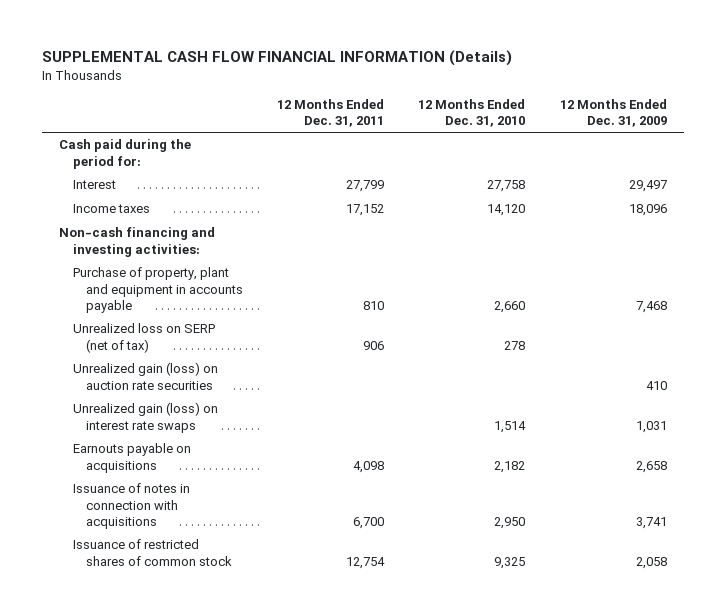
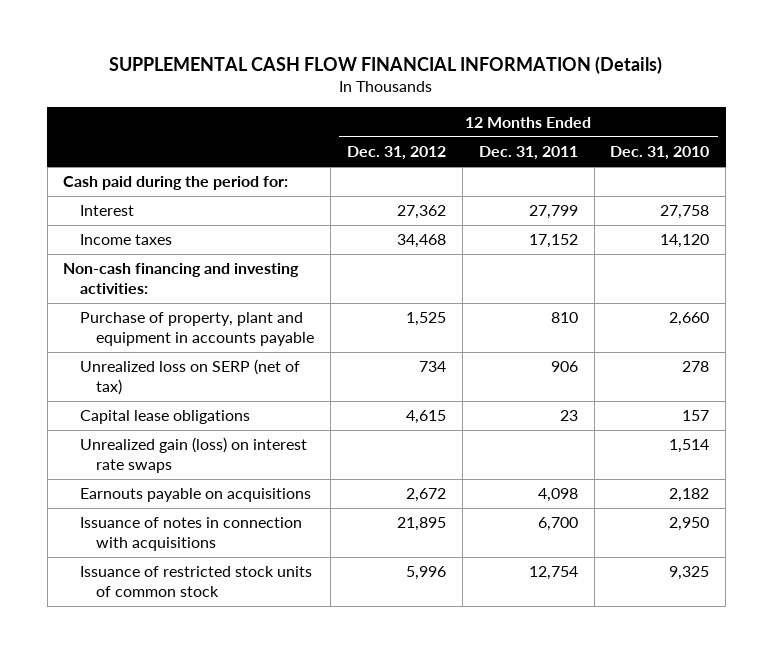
[559,98,667,128] 12 Months Ended Dec. 31, 2009 -> none
none -> [346,146,446,161] Dec. 31, 2012
[72,362,218,390] Unrealized gain (loss) on auction rate securities -> none
none -> [79,410,250,425] Capital lease obligations
[72,539,233,566] Issuance of restricted shares of common stock -> [79,566,312,597] Issuance of restricted stock units of common stock

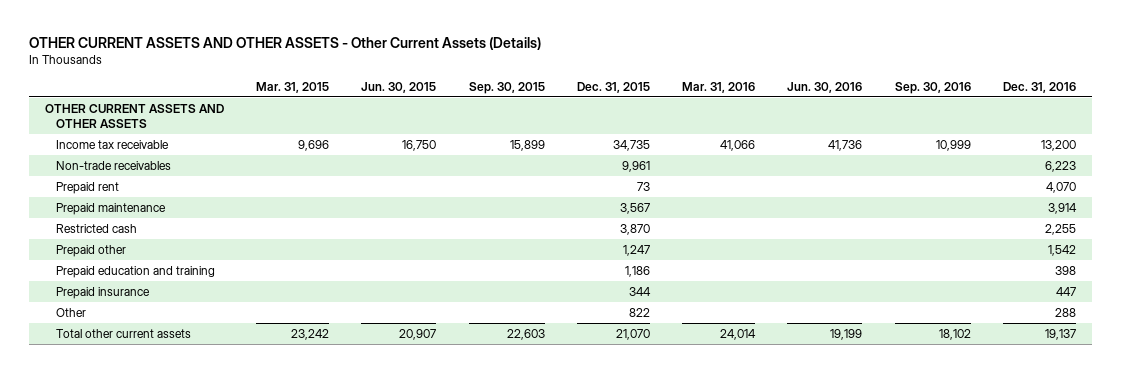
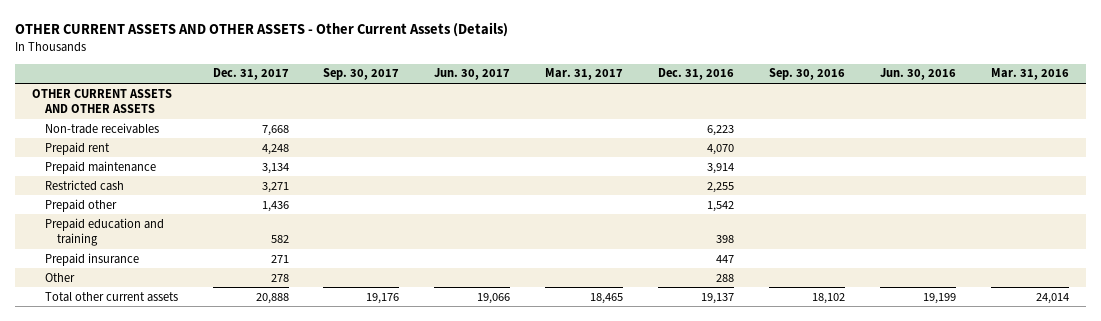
[256,81,330,93] Mar. 31, 2015 -> none
[361,81,437,93] Jun. 30, 2015 -> none
[468,81,545,94] Sep. 30, 2015 -> none
[576,81,650,93] Dec. 31, 2015 -> none
none -> [212,68,289,81] Dec. 31, 2017
none -> [323,68,400,81] Sep. 30, 2017
none -> [434,68,511,81] Jun. 30, 2017
none -> [545,68,624,81] Mar. 31, 2017
[55,139,169,149] Income tax receivable -> none

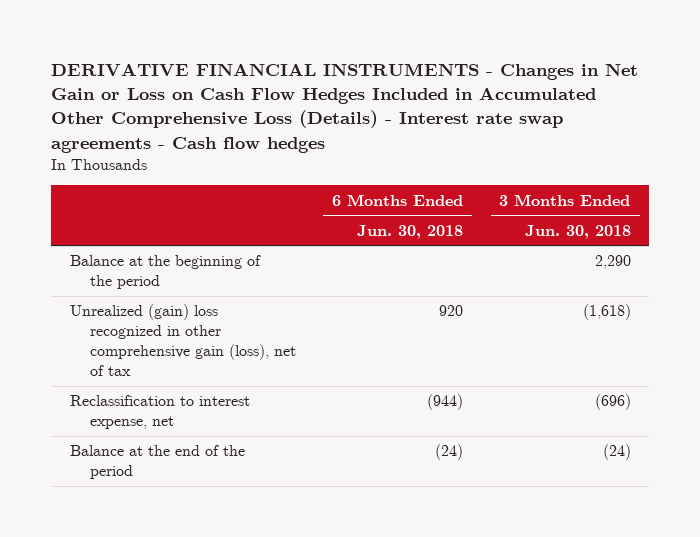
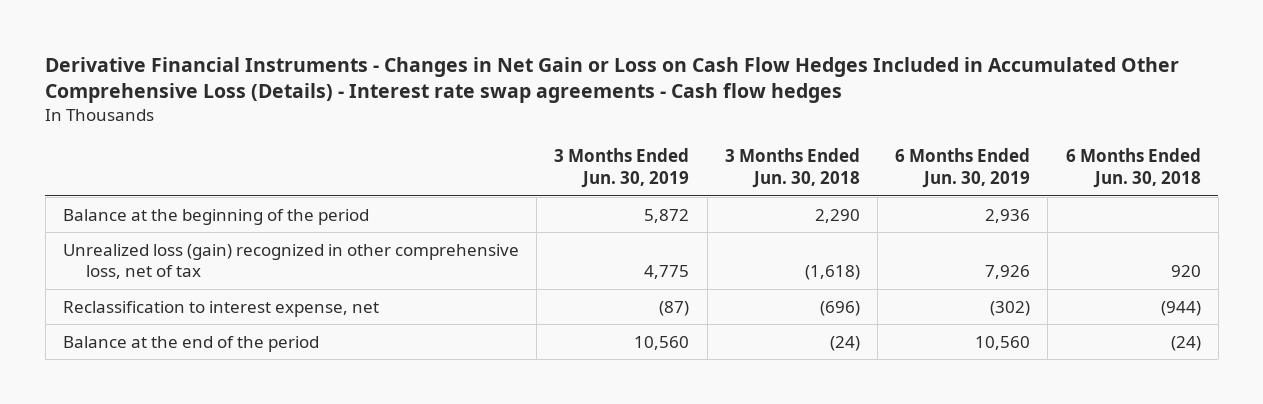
[51,62,639,153] DERIVATIVE FINANCIAL INSTRUMENTS - Changes in Net Gain or Loss on Cash Flow Hedges Included in Accumulated Other Comprehensive Loss (Details) - Interest rate swap agreements - Cash flow hedges -> [45,56,1180,104] Derivative Financial Instruments - Changes in Net Gain or Loss on Cash Flow Hedges Included in Accumulated Other Comprehensive Loss (Details) - Interest rate swap agreements - Cash flow hedges
none -> [554,148,690,189] 3 Months Ended Jun. 30, 2019
none -> [895,148,1031,189] 6 Months Ended Jun. 30, 2019
[69,304,296,377] Unrealized (gain) loss recognized in other comprehensive gain (loss), net of tax -> [62,243,519,280] Unrealized loss (gain) recognized in other comprehensive loss, net of tax

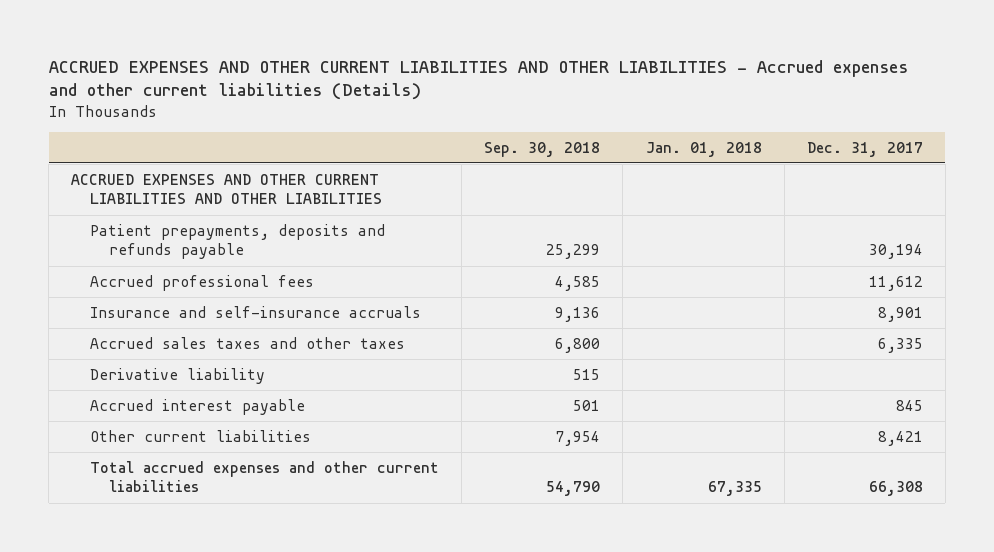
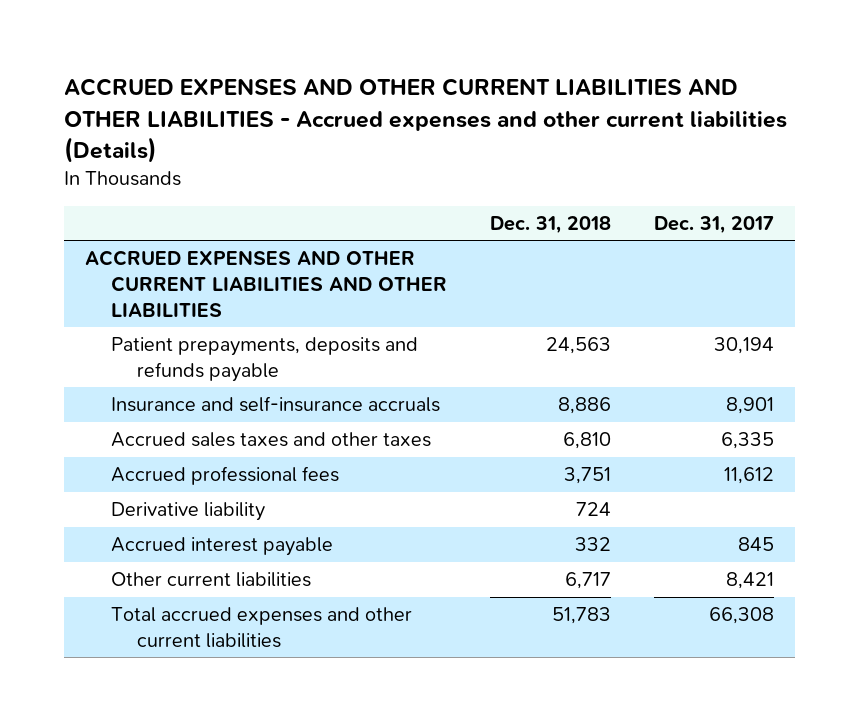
[484,141,601,157] Sep. 30, 2018 -> none
[645,141,762,157] Jan. 01, 2018 -> none
none -> [490,215,612,234] Dec. 31, 2018
[90,274,315,291] Accrued professional fees -> [111,466,340,486] Accrued professional fees

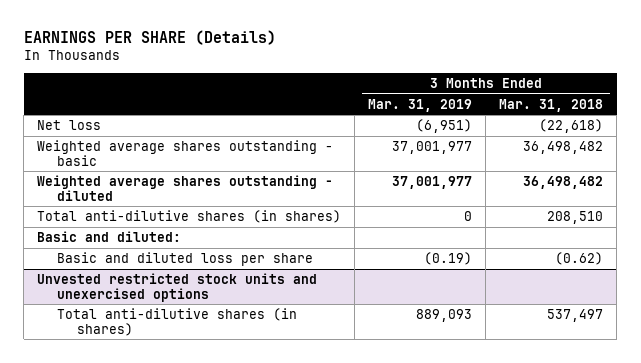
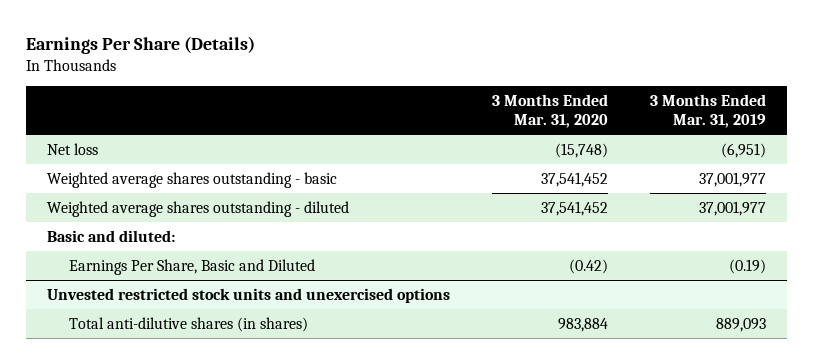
[23,30,276,46] EARNINGS PER SHARE (Details) -> [26,36,256,55] Earnings Per Share (Details)
[499,98,604,112] Mar. 31, 2018 -> none
none -> [492,93,609,128] 3 Months Ended Mar. 31, 2020
[37,209,342,223] Total anti-dilutive shares (in shares) -> none
[57,251,314,266] Basic and diluted loss per share -> [68,258,315,275] Earnings Per Share, Basic and Diluted

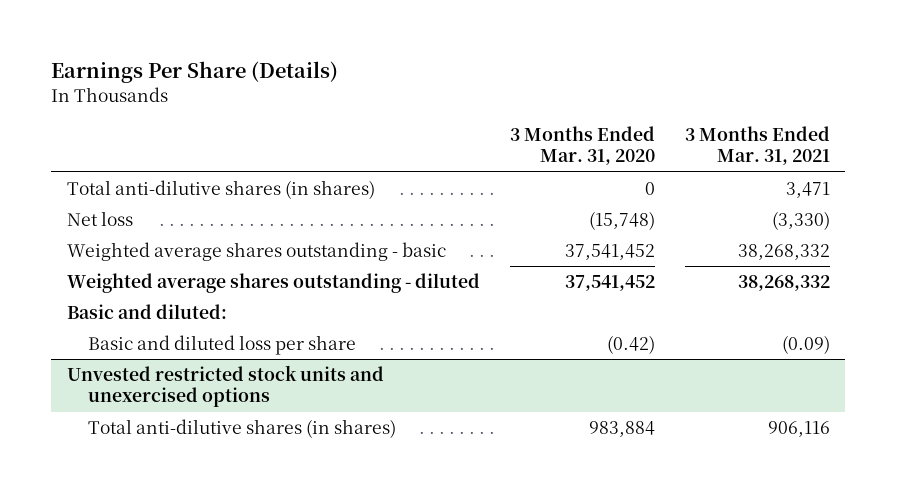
[650,93,767,128] 3 Months Ended Mar. 31, 2019 -> none
none -> [685,125,831,166] 3 Months Ended Mar. 31, 2021
none -> [66,179,375,199] Total anti-dilutive shares (in shares)
[68,258,315,275] Earnings Per Share, Basic and Diluted -> [88,334,357,355] Basic and diluted loss per share

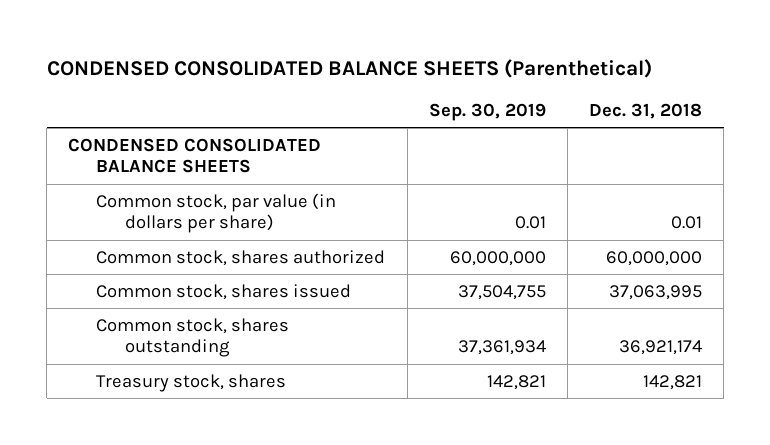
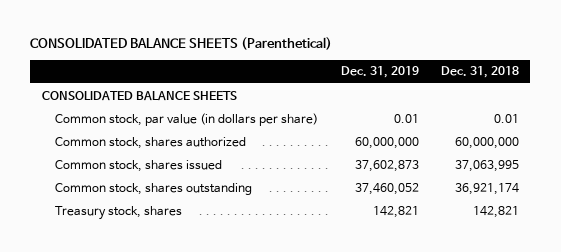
[46,59,652,79] CONDENSED CONSOLIDATED BALANCE SHEETS (Parenthetical) -> [30,37,333,51] CONSOLIDATED BALANCE SHEETS (Parenthetical)
[428,103,546,122] Sep. 30, 2019 -> none
none -> [340,66,419,79] Dec. 31, 2019
[68,137,322,174] CONDENSED CONSOLIDATED BALANCE SHEETS -> [41,90,237,101] CONSOLIDATED BALANCE SHEETS

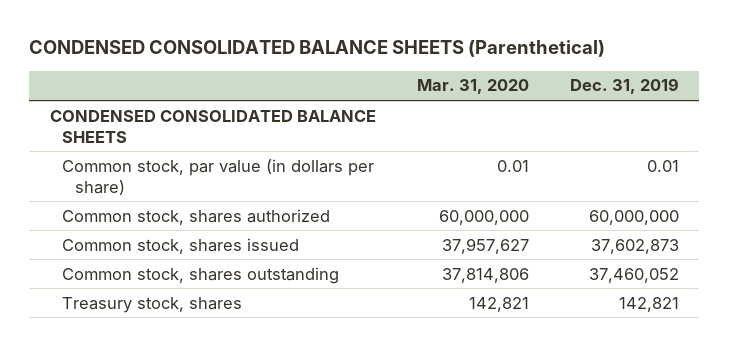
[30,37,333,51] CONSOLIDATED BALANCE SHEETS (Parenthetical) -> [29,40,606,58] CONDENSED CONSOLIDATED BALANCE SHEETS (Parenthetical)
[441,66,520,79] Dec. 31, 2018 -> none
none -> [416,79,529,95] Mar. 31, 2020
[41,90,237,101] CONSOLIDATED BALANCE SHEETS -> [49,109,376,143] CONDENSED CONSOLIDATED BALANCE SHEETS

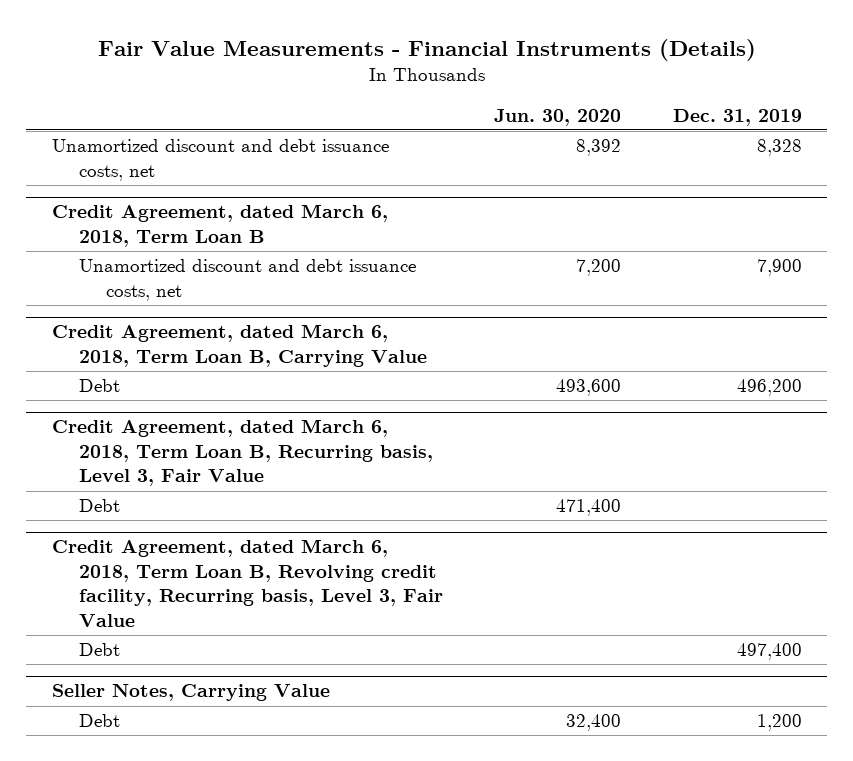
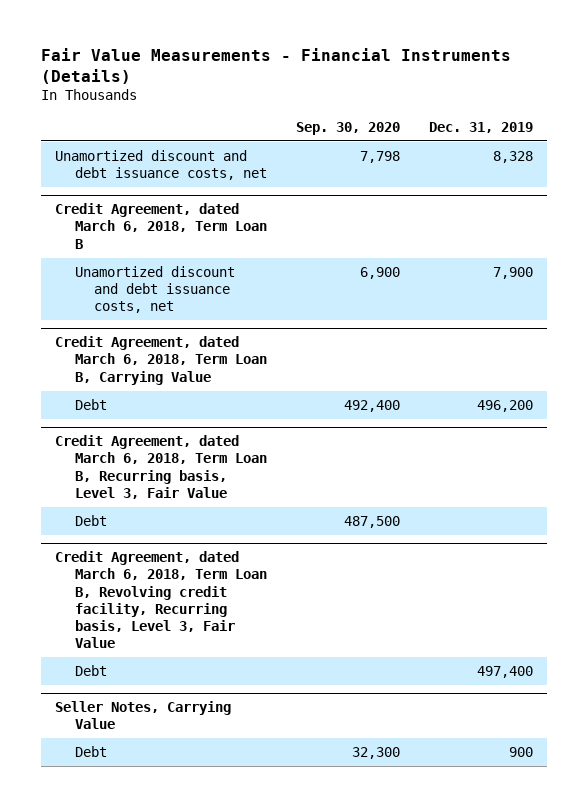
[494,108,622,126] Jun. 30, 2020 -> none
none -> [295,121,400,135] Sep. 30, 2020
[756,714,802,732] 1,200 -> [508,746,533,757] 900

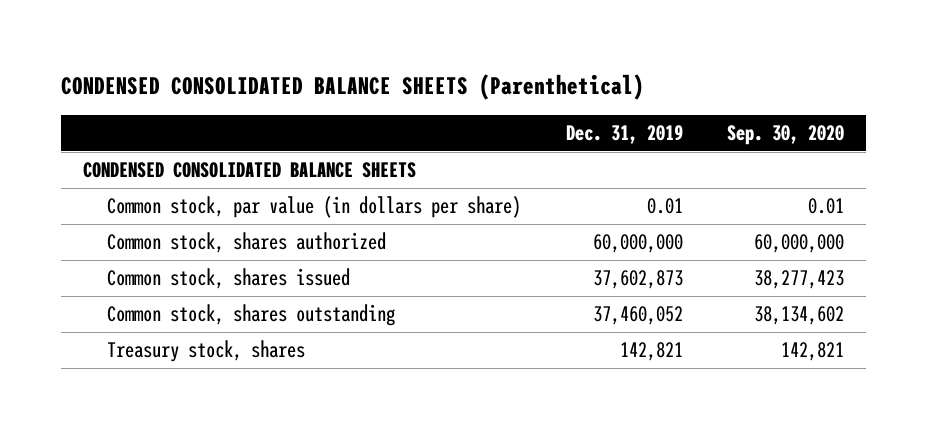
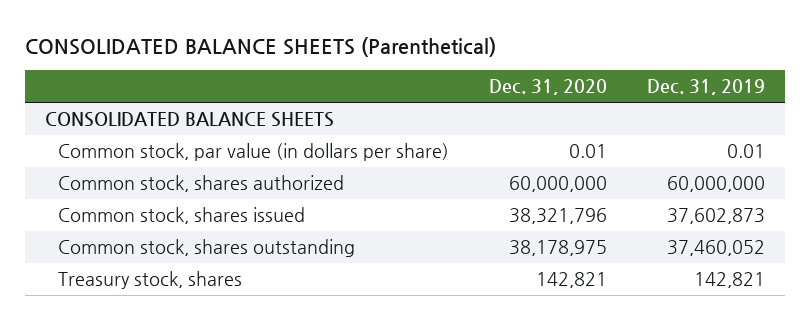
[61,73,645,100] CONDENSED CONSOLIDATED BALANCE SHEETS (Parenthetical) -> [25,36,497,57] CONSOLIDATED BALANCE SHEETS (Parenthetical)
[727,125,845,146] Sep. 30, 2020 -> none
none -> [488,79,607,96] Dec. 31, 2020
[83,162,417,179] CONDENSED CONSOLIDATED BALANCE SHEETS -> [45,112,335,128] CONSOLIDATED BALANCE SHEETS

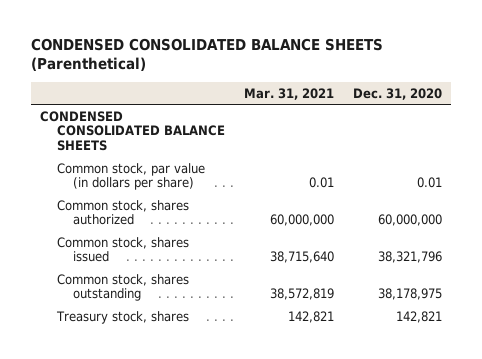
[25,36,497,57] CONSOLIDATED BALANCE SHEETS (Parenthetical) -> [30,38,383,72] CONDENSED CONSOLIDATED BALANCE SHEETS (Parenthetical)
[646,79,765,96] Dec. 31, 2019 -> none
none -> [243,87,334,100] Mar. 31, 2021
[45,112,335,128] CONSOLIDATED BALANCE SHEETS -> [40,110,225,151] CONDENSED CONSOLIDATED BALANCE SHEETS

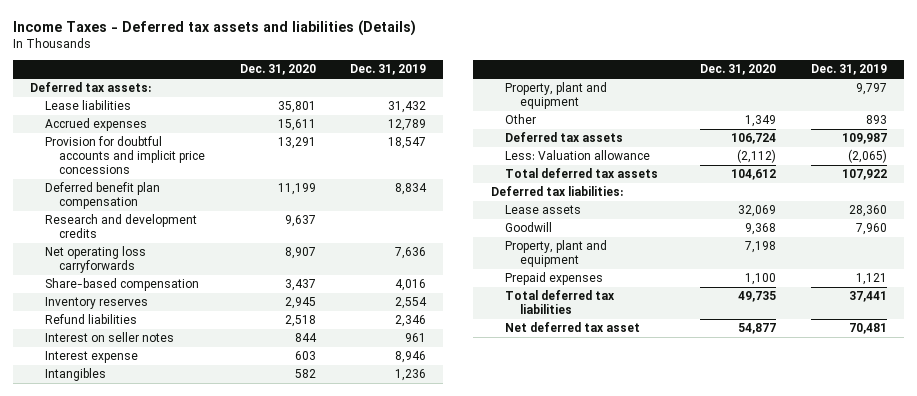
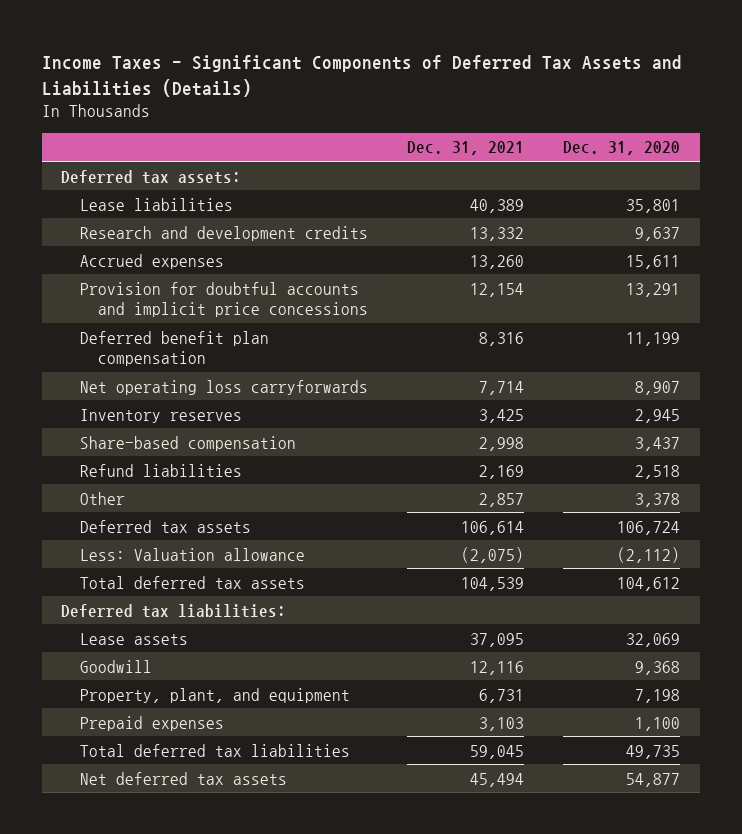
[12,19,416,36] Income Taxes - Deferred tax assets and liabilities (Details) -> [41,54,682,97] Income Taxes - Significant Components of Deferred Tax Assets and Liabilities (Details)
[349,64,426,76] Dec. 31, 2019 -> none
none -> [407,141,525,156] Dec. 31, 2021
[44,214,197,239] Research and development credits -> [79,225,368,241] Research and development credits
[44,278,199,292] Share-based compensation -> [79,435,296,451] Share-based compensation
[44,332,174,343] Interest on seller notes -> none
[44,351,138,364] Interest expense -> none
[44,368,106,382] Intangibles -> none
[505,82,608,110] Property, plant and equipment -> none
[745,115,777,128] 1,349 -> [635,492,681,507] 3,378
[505,240,608,268] Property, plant and equipment -> [79,687,350,703] Property, plant, and equipment
[505,322,641,333] Net deferred tax asset -> [79,771,287,785] Net deferred tax assets

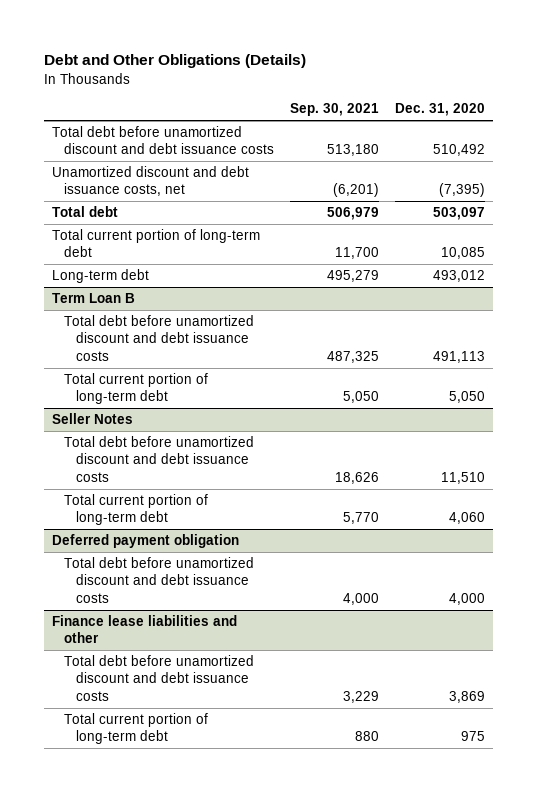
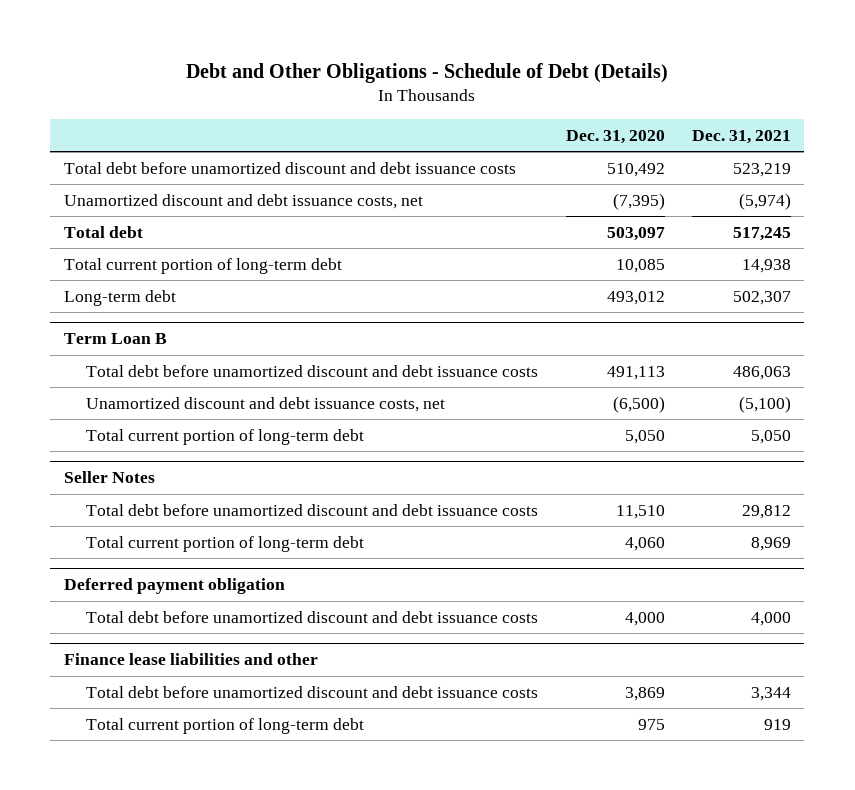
[44,54,307,69] Debt and Other Obligations (Details) -> [186,62,669,83] Debt and Other Obligations - Schedule of Debt (Details)
[289,103,379,117] Sep. 30, 2021 -> none
none -> [691,129,791,144] Dec. 31, 2021
none -> [86,396,446,412] Unamortized discount and debt issuance costs, net

